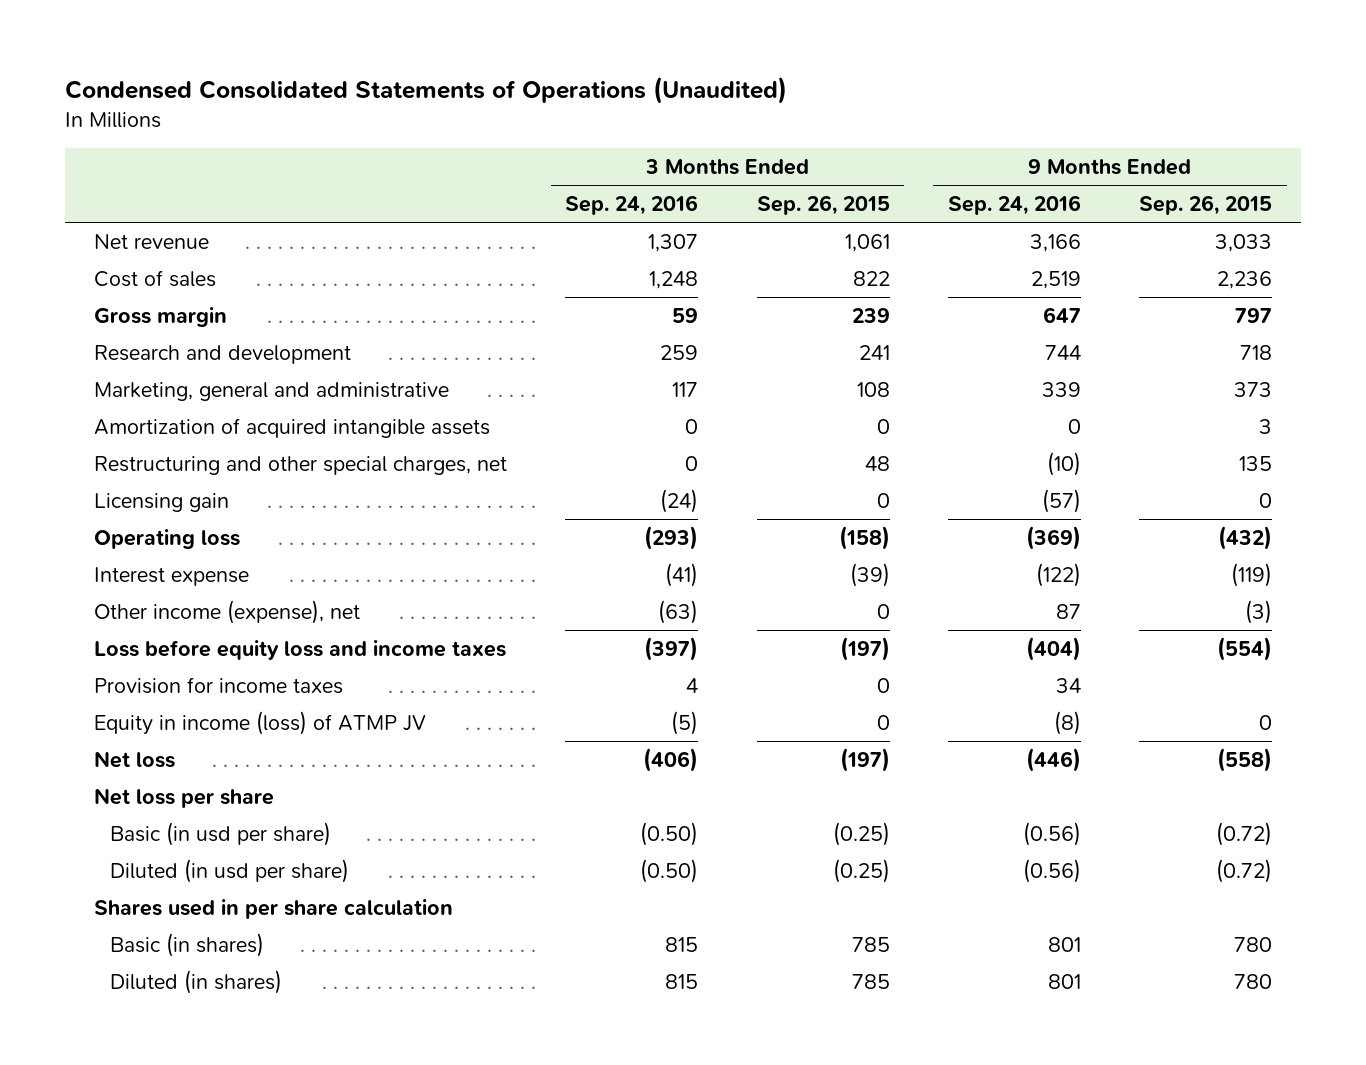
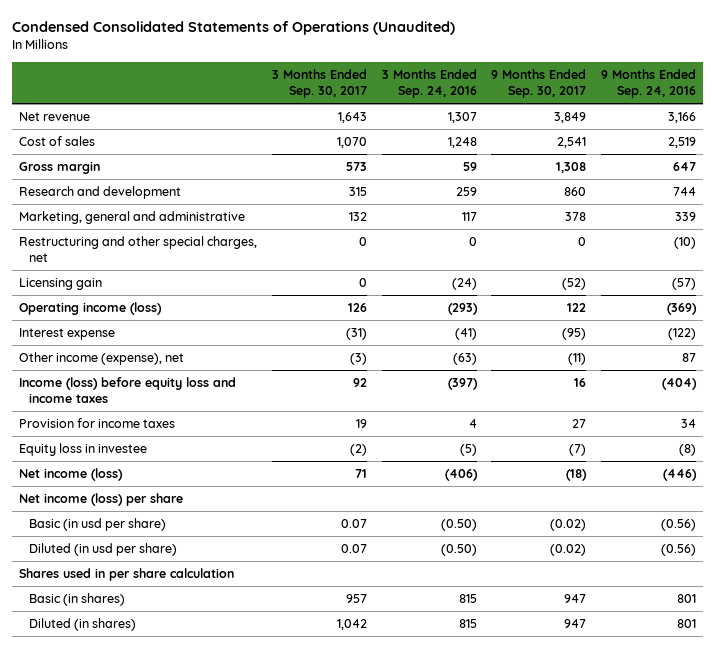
[756,195,890,216] Sep. 26, 2015 -> none
[1139,195,1273,216] Sep. 26, 2015 -> none
none -> [272,68,368,98] 3 Months Ended Sep. 30, 2017
none -> [491,68,587,98] 9 Months Ended Sep. 30, 2017
[94,417,491,438] Amortization of acquired intangible assets -> none
[94,528,241,549] Operating loss -> [19,302,163,316] Operating income (loss)
[94,639,507,660] Loss before equity loss and income taxes -> [19,377,237,404] Income (loss) before equity loss and income taxes
[94,710,427,735] Equity in income (loss) of ATMP JV -> [19,443,148,457] Equity loss in investee
[94,750,176,768] Net loss -> [19,468,124,482] Net income (loss)
[94,787,275,808] Net loss per share -> [19,493,184,507] Net income (loss) per share

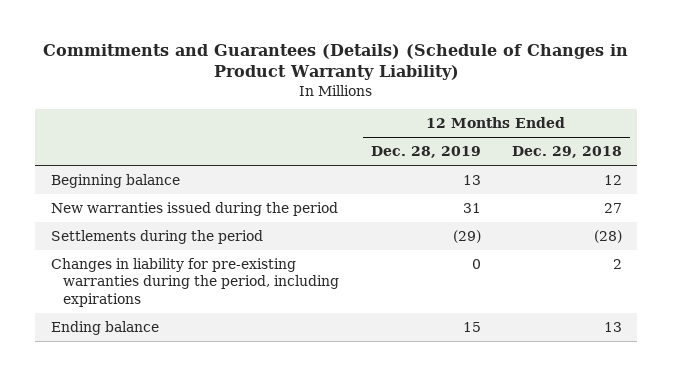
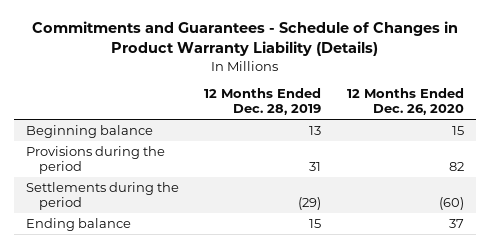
[43,44,629,81] Commitments and Guarantees (Details) (Schedule of Changes in Product Warranty Liability) -> [31,21,458,57] Commitments and Guarantees - Schedule of Changes in Product Warranty Liability (Details)
[511,146,622,159] Dec. 29, 2018 -> none
none -> [346,88,464,116] 12 Months Ended Dec. 26, 2020
[50,201,338,216] New warranties issued during the period -> [26,146,166,174] Provisions during the period
[50,257,340,308] Changes in liability for pre-existing warranties during the period, including expirations -> none

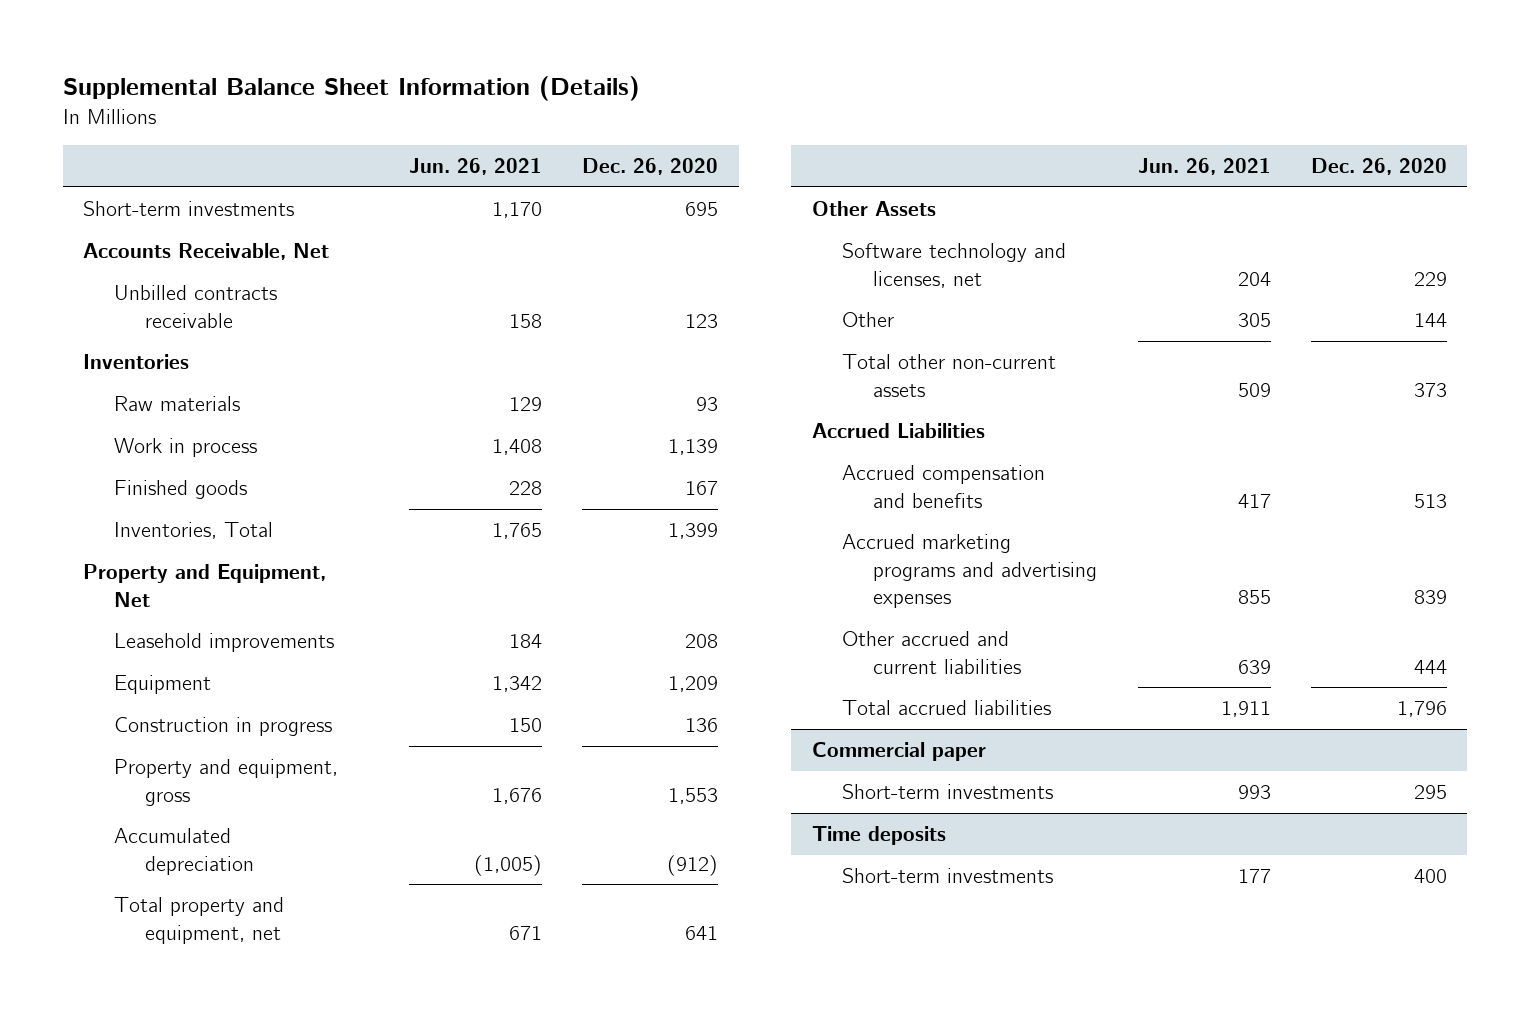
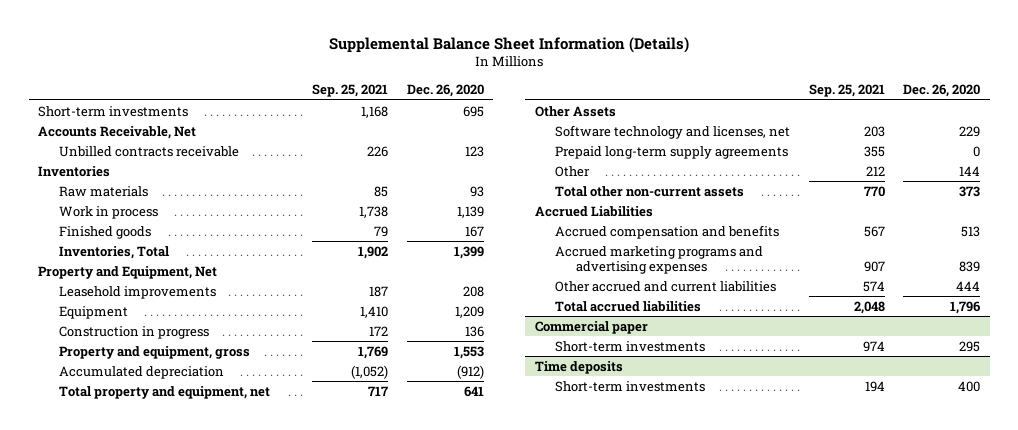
[409,158,543,176] Jun. 26, 2021 -> none
none -> [312,84,389,98] Sep. 25, 2021
none -> [555,145,789,159] Prepaid long-term supply agreements

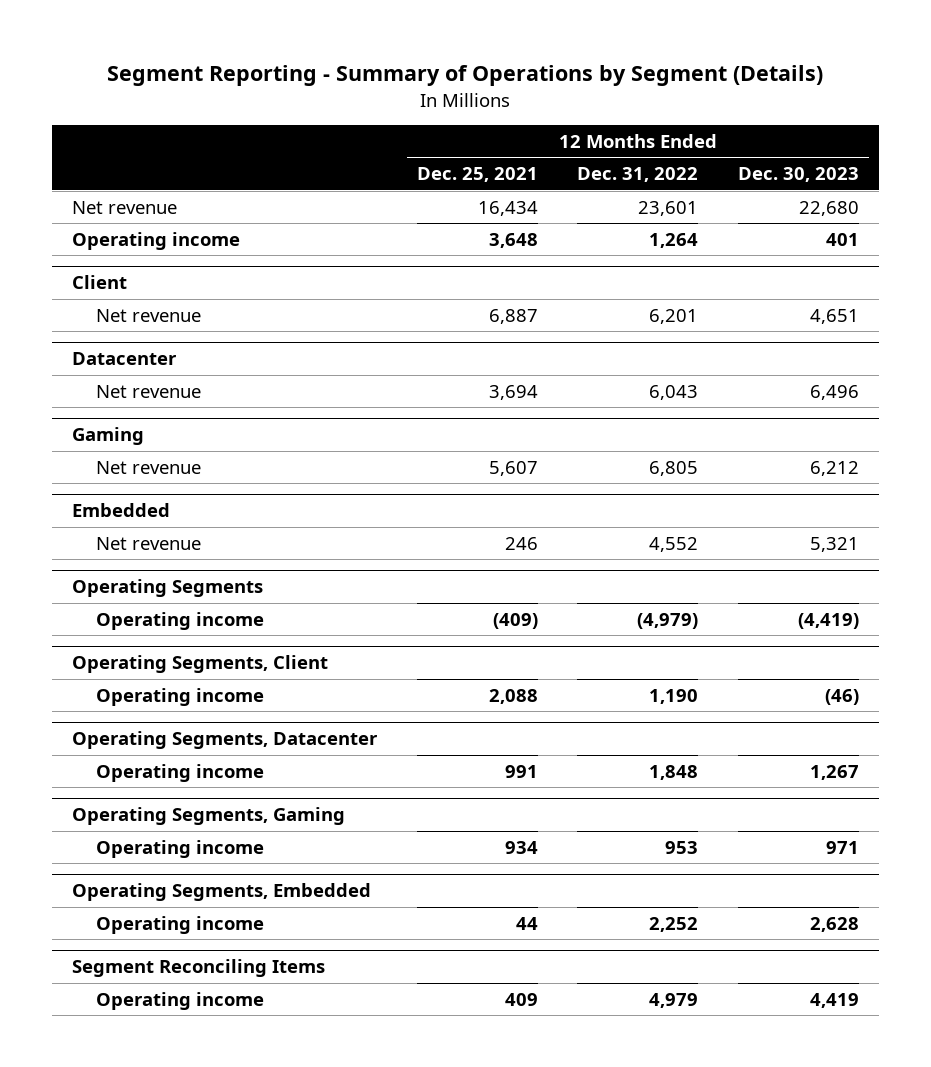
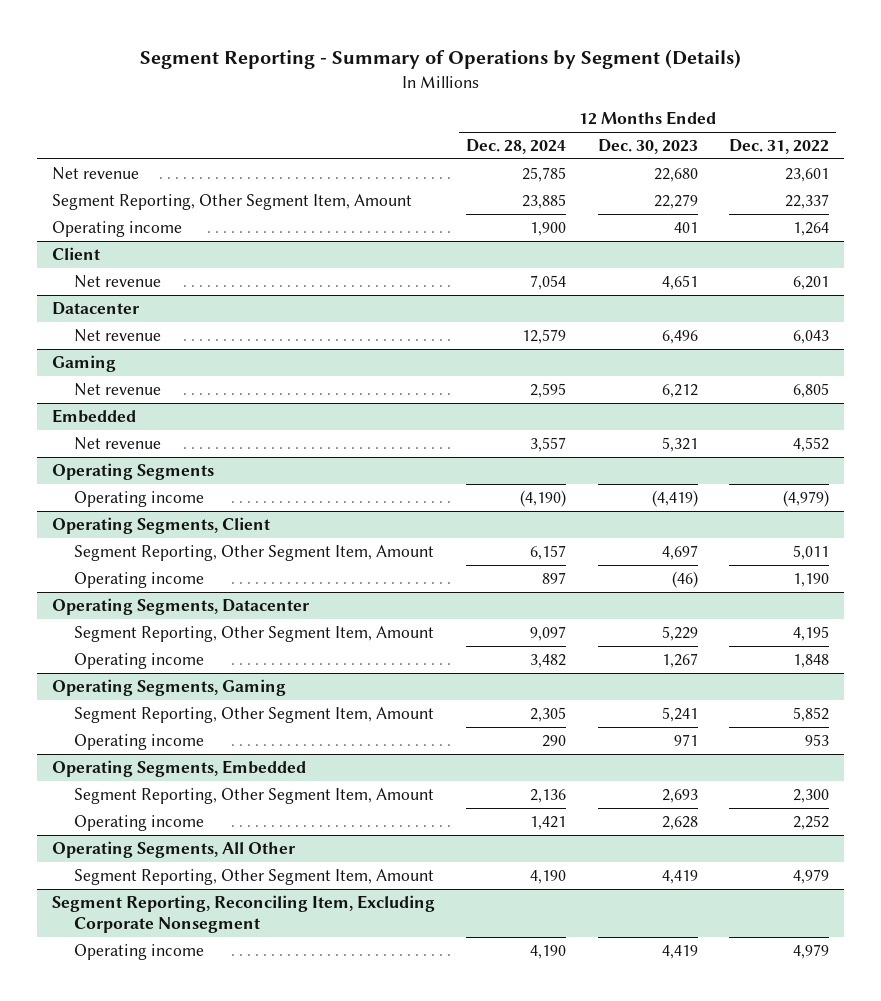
[416,167,538,183] Dec. 25, 2021 -> none
none -> [466,139,567,155] Dec. 28, 2024
none -> [52,194,413,211] Segment Reporting, Other Segment Item, Amount
none -> [73,545,434,562] Segment Reporting, Other Segment Item, Amount
none -> [73,626,434,643] Segment Reporting, Other Segment Item, Amount
none -> [73,707,434,724] Segment Reporting, Other Segment Item, Amount
none -> [73,788,434,805] Segment Reporting, Other Segment Item, Amount
none -> [52,841,297,859] Operating Segments, All Other
none -> [73,869,434,886] Segment Reporting, Other Segment Item, Amount
[72,959,326,978] Segment Reconciling Items -> [52,895,436,934] Segment Reporting, Reconciling Item, Excluding Corporate Nonsegment

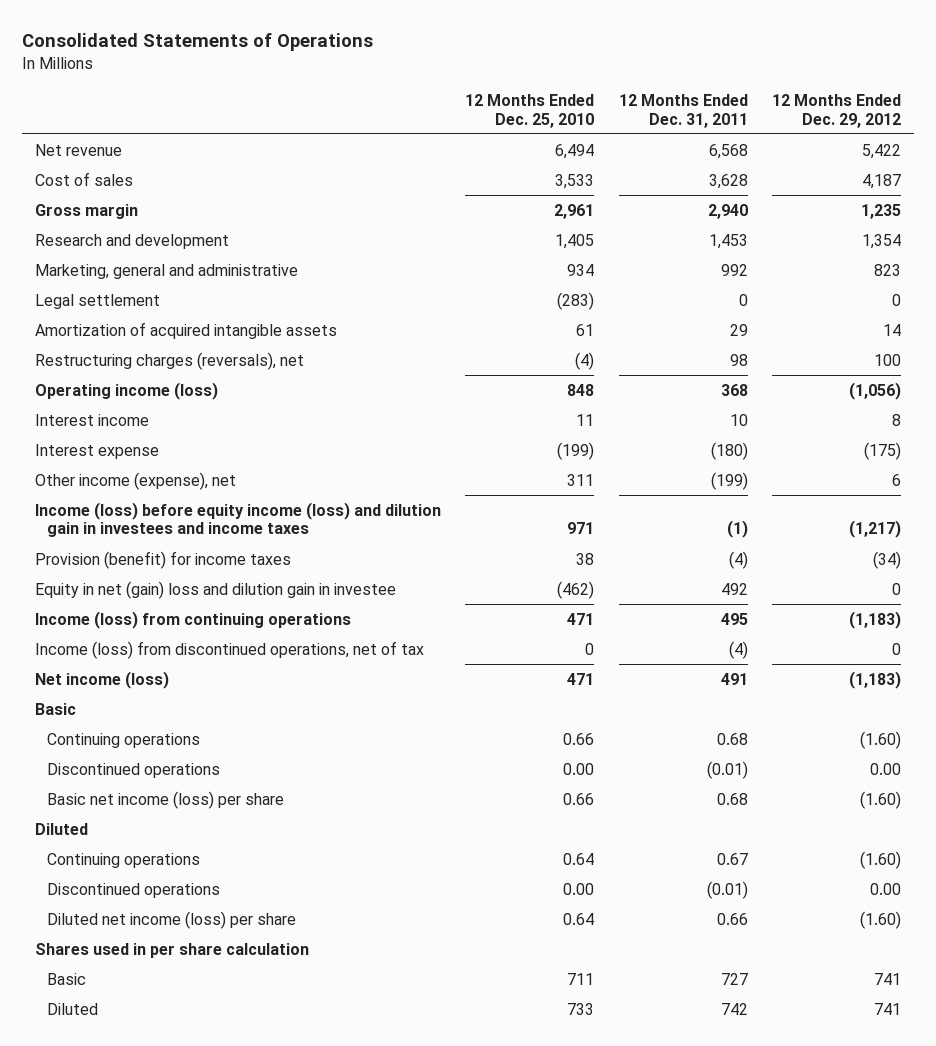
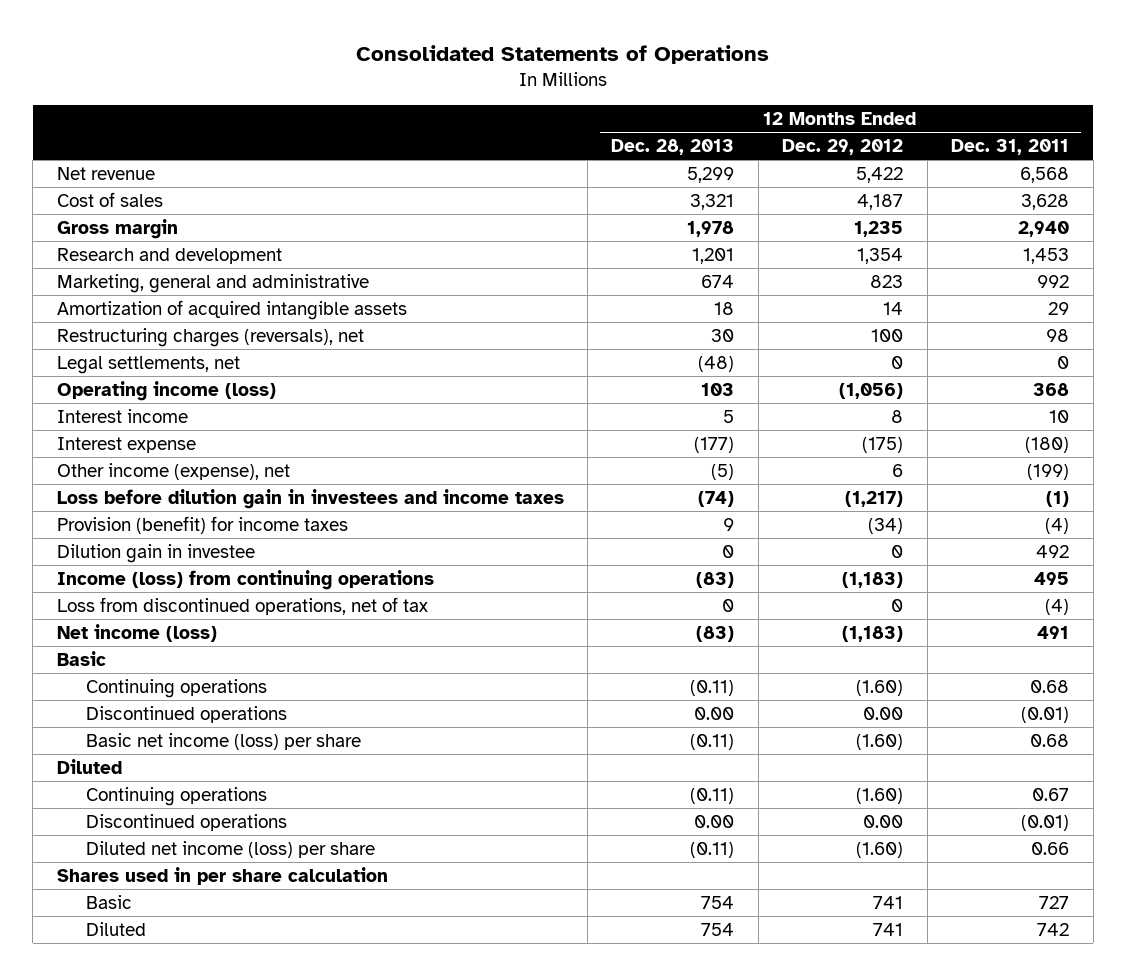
[465,93,595,128] 12 Months Ended Dec. 25, 2010 -> none
none -> [611,138,735,155] Dec. 28, 2013
[34,293,160,309] Legal settlement -> none
none -> [56,355,240,374] Legal settlements, net
[34,501,441,538] Income (loss) before equity income (loss) and dilution gain in investees and income taxes -> [56,488,564,509] Loss before dilution gain in investees and income taxes
[34,580,396,599] Equity in net (gain) loss and dilution gain in investee -> [56,543,255,563] Dilution gain in investee
[34,640,424,659] Income (loss) from discontinued operations, net of tax -> [56,596,428,615] Loss from discontinued operations, net of tax

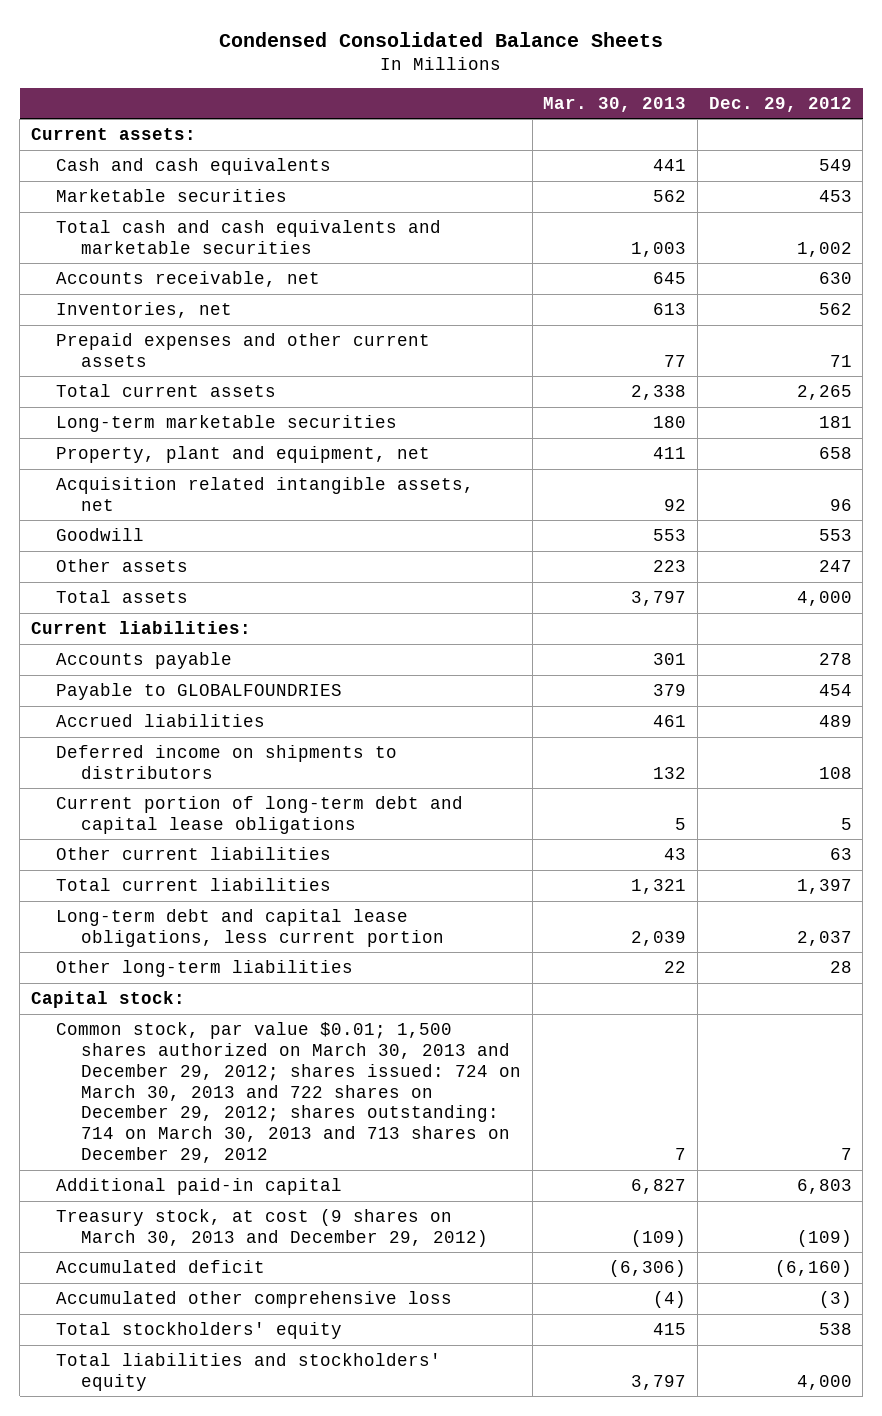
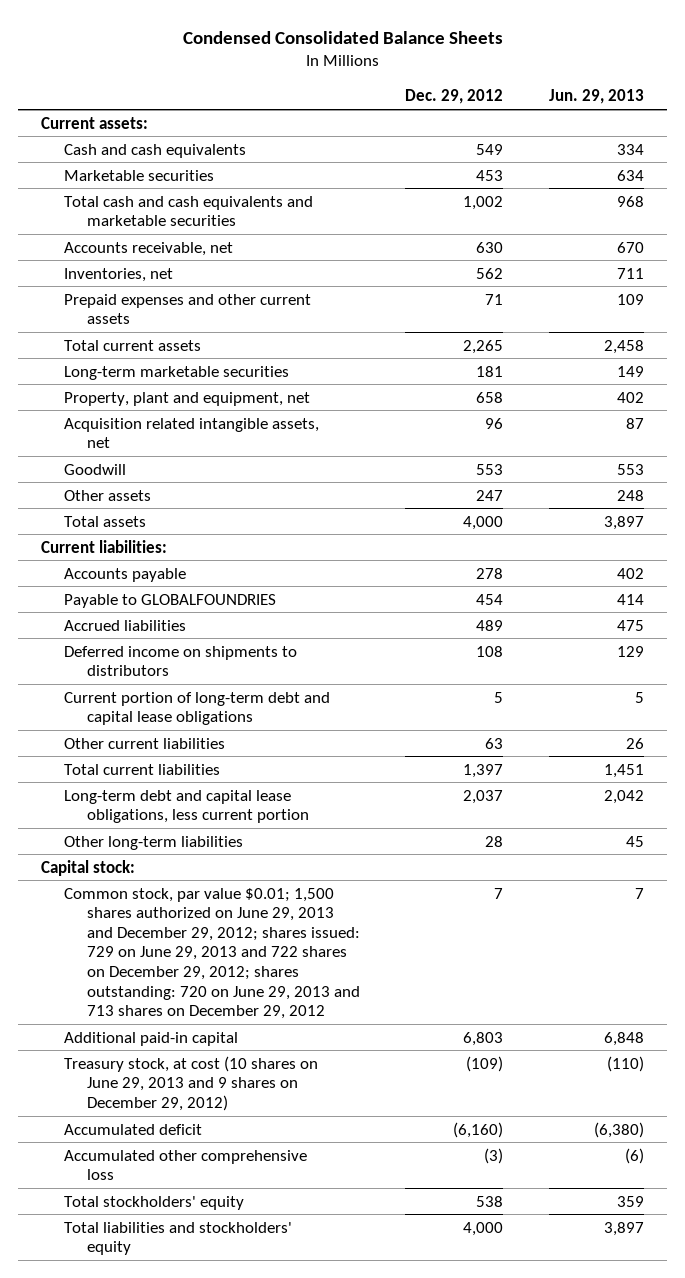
[543,96,687,112] Mar. 30, 2013 -> none
none -> [548,89,644,105] Jun. 29, 2013
[56,1022,522,1164] Common stock, par value $0.01; 1,500 shares authorized on March 30, 2013 and December 29, 2012; shares issued: 724 on March 30, 2013 and 722 shares on December 29, 2012; shares outstanding: 714 on March 30, 2013 and 713 shares on December 29, 2012 -> [64,887,360,1020] Common stock, par value $0.01; 1,500 shares authorized on June 29, 2013 and December 29, 2012; shares issued: 729 on June 29, 2013 and 722 shares on December 29, 2012; shares outstanding: 720 on June 29, 2013 and 713 shares on December 29, 2012
[56,1209,489,1247] Treasury stock, at cost (9 shares on March 30, 2013 and December 29, 2012) -> [64,1055,319,1111] Treasury stock, at cost (10 shares on June 29, 2013 and 9 shares on December 29, 2012)

